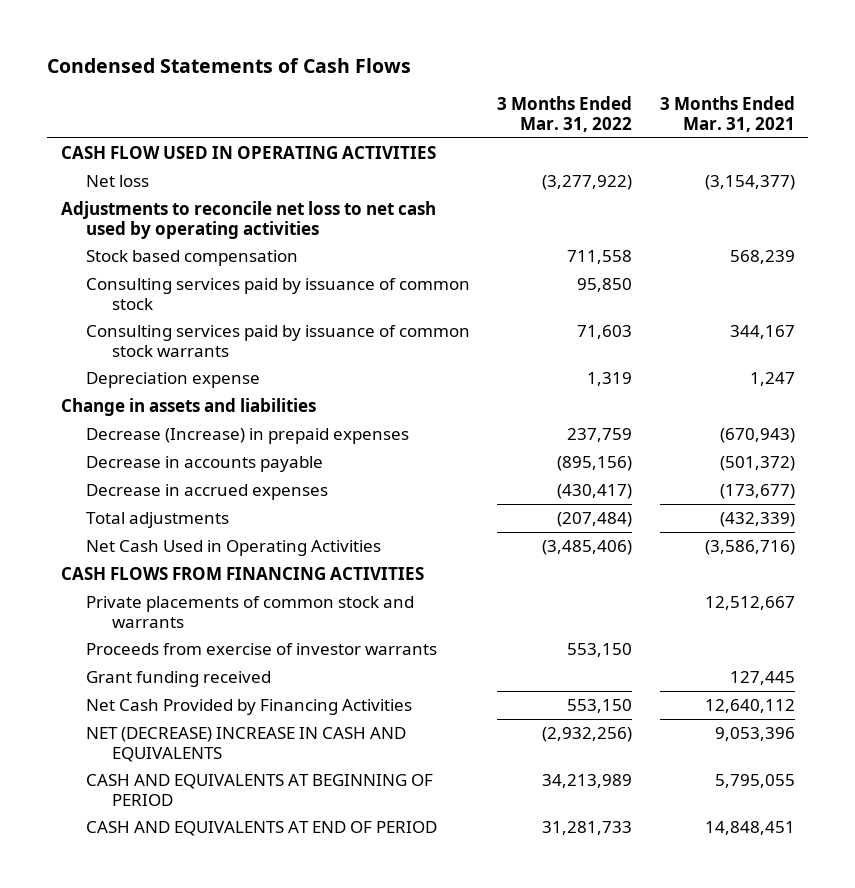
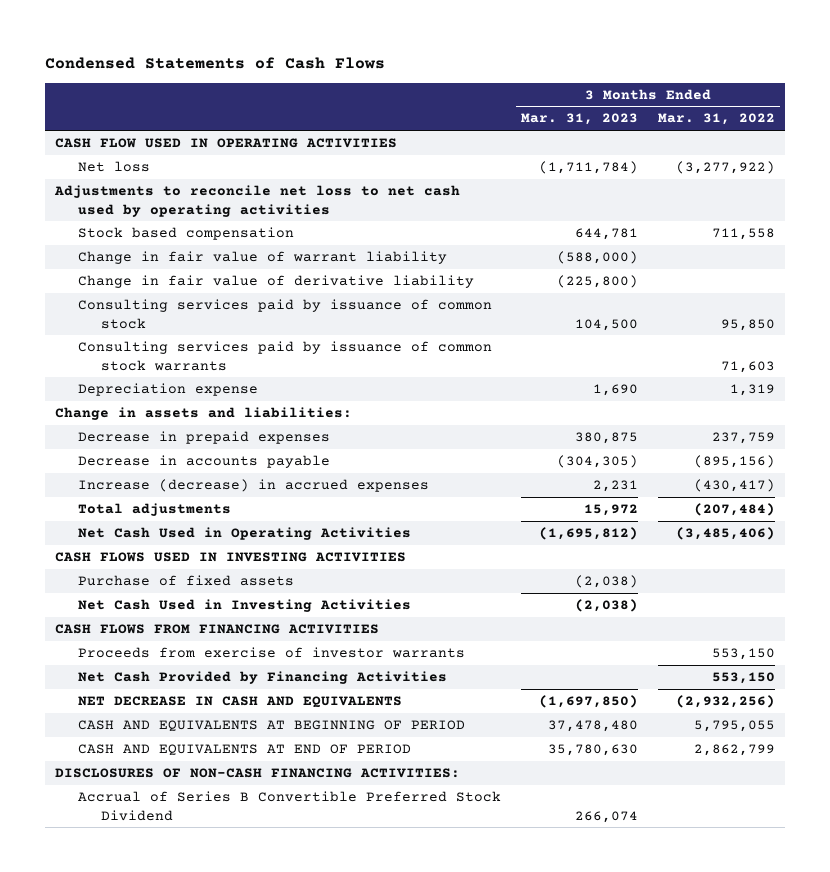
[659,96,795,132] 3 Months Ended Mar. 31, 2021 -> none
none -> [521,113,639,126] Mar. 31, 2023
none -> [78,251,448,265] Change in fair value of warrant liability
none -> [78,275,475,289] Change in fair value of derivative liability
[60,397,316,416] Change in assets and liabilities -> [55,407,353,421] Change in assets and liabilities:
[86,427,410,444] Decrease (Increase) in prepaid expenses -> [78,431,331,445] Decrease in prepaid expenses
[86,483,329,500] Decrease in accrued expenses -> [78,479,430,493] Increase (decrease) in accrued expenses
none -> [55,552,407,563] CASH FLOWS USED IN INVESTING ACTIVITIES
none -> [78,575,295,587] Purchase of fixed assets
none -> [78,599,412,613] Net Cash Used in Investing Activities
[86,595,415,628] Private placements of common stock and warrants -> none
[86,670,272,687] Grant funding received -> none
[86,726,407,762] NET (DECREASE) INCREASE IN CASH AND EQUIVALENTS -> [78,696,403,709] NET DECREASE IN CASH AND EQUIVALENTS
[542,773,633,788] 34,213,989 -> [693,720,775,733] 5,795,055
[542,820,633,835] 31,281,733 -> [693,744,775,757] 2,862,799
none -> [55,768,461,779] DISCLOSURES OF NON-CASH FINANCING ACTIVITIES:
none -> [78,791,502,821] Accrual of Series B Convertible Preferred Stock Dividend

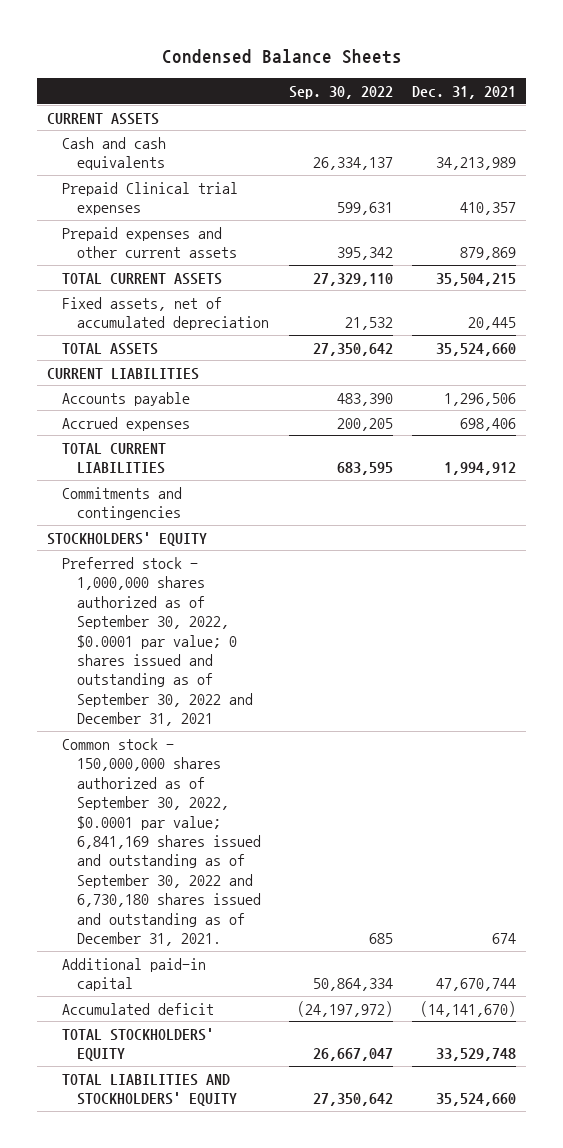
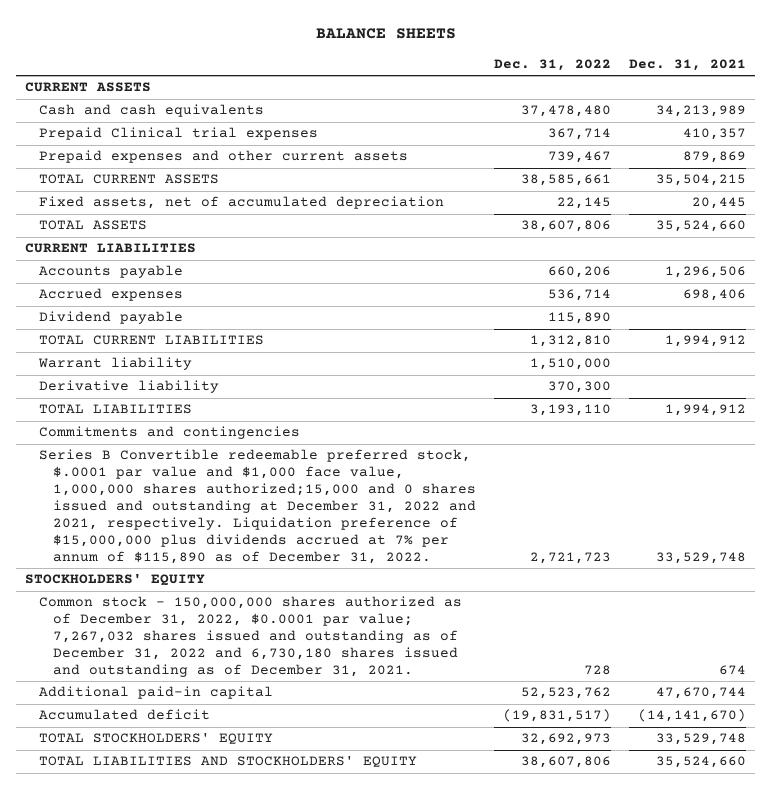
[161,49,402,65] Condensed Balance Sheets -> [315,28,456,40] BALANCE SHEETS
[288,86,393,100] Sep. 30, 2022 -> none
none -> [493,59,611,72] Dec. 31, 2022
none -> [38,311,183,325] Dividend payable
none -> [37,357,192,371] Warrant liability
none -> [38,380,219,394] Derivative liability
none -> [38,404,192,415] TOTAL LIABILITIES
none -> [38,449,476,565] Series B Convertible redeemable preferred stock, $.0001 par value and $1,000 face value, 1,000,000 shares authorized;15,000 and 0 shares issued and outstanding at December 31, 2022 and 2021, respectively. Liquidation preference of $15,000,000 plus dividends accrued at 7% per annum of $115,890 as of December 31, 2022.
[62,556,254,727] Preferred stock - 1,000,000 shares authorized as of September 30, 2022, $0.0001 par value; 0 shares issued and outstanding as of September 30, 2022 and December 31, 2021 -> none
[62,737,262,947] Common stock - 150,000,000 shares authorized as of September 30, 2022, $0.0001 par value; 6,841,169 shares issued and outstanding as of September 30, 2022 and 6,730,180 shares issued and outstanding as of December 31, 2021. -> [38,596,462,678] Common stock - 150,000,000 shares authorized as of December 31, 2022, $0.0001 par value; 7,267,032 shares issued and outstanding as of December 31, 2022 and 6,730,180 shares issued and outstanding as of December 31, 2021.

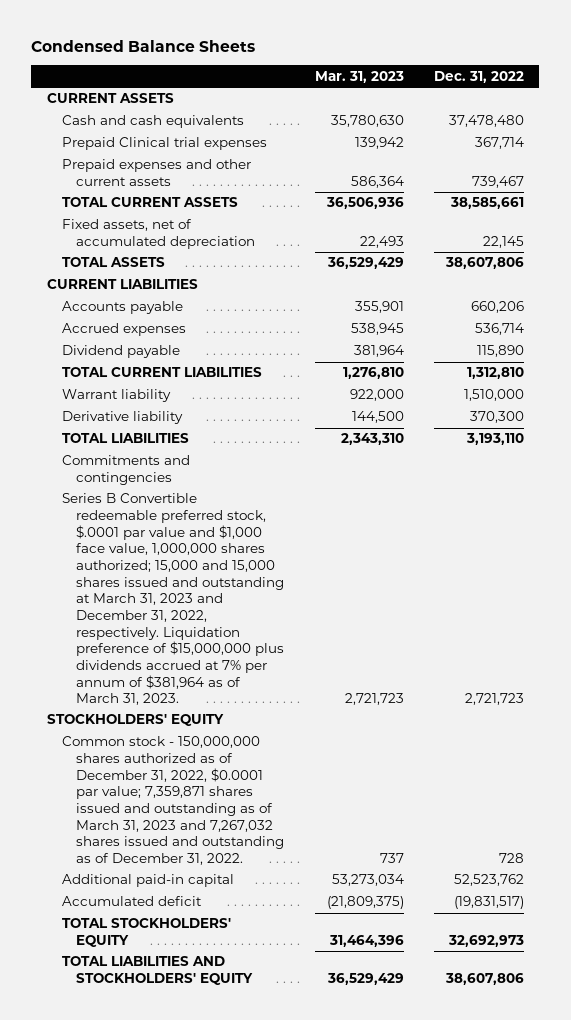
[315,28,456,40] BALANCE SHEETS -> [31,40,256,53] Condensed Balance Sheets
[629,59,747,72] Dec. 31, 2021 -> none
none -> [314,70,404,83] Mar. 31, 2023
[38,449,476,565] Series B Convertible redeemable preferred stock, $.0001 par value and $1,000 face value, 1,000,000 shares authorized;15,000 and 0 shares issued and outstanding at December 31, 2022 and 2021, respectively. Liquidation preference of $15,000,000 plus dividends accrued at 7% per annum of $115,890 as of December 31, 2022. -> [61,493,285,706] Series B Convertible redeemable preferred stock, $.0001 par value and $1,000 face value, 1,000,000 shares authorized; 15,000 and 15,000 shares issued and outstanding at March 31, 2023 and December 31, 2022, respectively. Liquidation preference of $15,000,000 plus dividends accrued at 7% per annum of $381,964 as of March 31, 2023.
[38,596,462,678] Common stock - 150,000,000 shares authorized as of December 31, 2022, $0.0001 par value; 7,267,032 shares issued and outstanding as of December 31, 2022 and 6,730,180 shares issued and outstanding as of December 31, 2021. -> [61,736,285,866] Common stock - 150,000,000 shares authorized as of December 31, 2022, $0.0001 par value; 7,359,871 shares issued and outstanding as of March 31, 2023 and 7,267,032 shares issued and outstanding as of December 31, 2022.

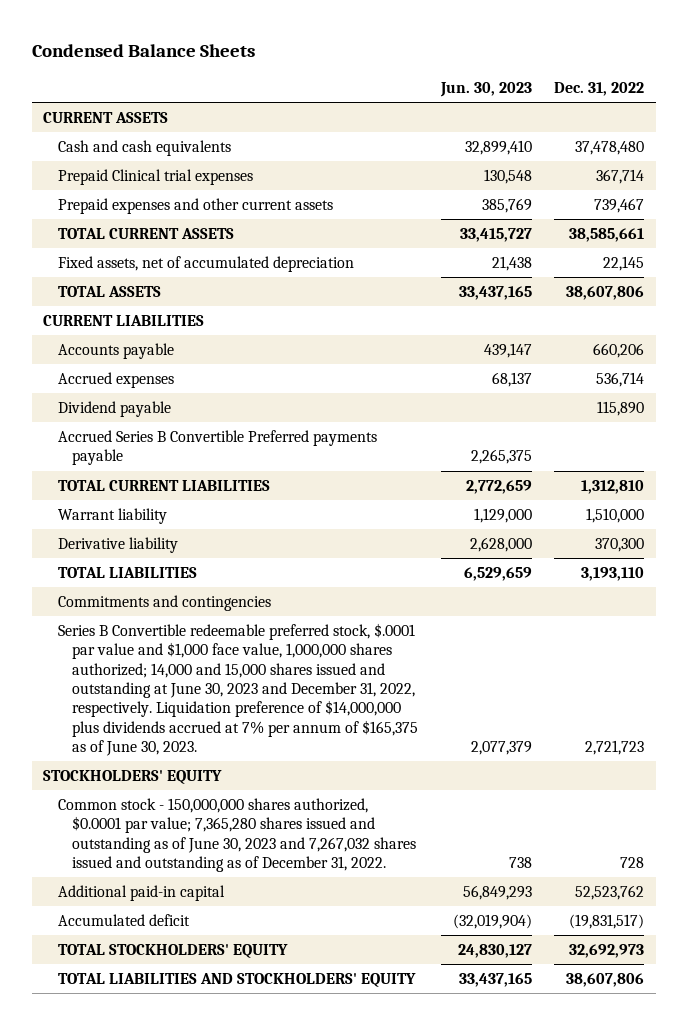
[314,70,404,83] Mar. 31, 2023 -> none
none -> [439,82,532,98] Jun. 30, 2023
none -> [57,430,377,466] Accrued Series B Convertible Preferred payments payable
[61,493,285,706] Series B Convertible redeemable preferred stock, $.0001 par value and $1,000 face value, 1,000,000 shares authorized; 15,000 and 15,000 shares issued and outstanding at March 31, 2023 and December 31, 2022, respectively. Liquidation preference of $15,000,000 plus dividends accrued at 7% per annum of $381,964 as of March 31, 2023. -> [57,623,419,756] Series B Convertible redeemable preferred stock, $.0001 par value and $1,000 face value, 1,000,000 shares authorized; 14,000 and 15,000 shares issued and outstanding at June 30, 2023 and December 31, 2022, respectively. Liquidation preference of $14,000,000 plus dividends accrued at 7% per annum of $165,375 as of June 30, 2023.
[61,736,285,866] Common stock - 150,000,000 shares authorized as of December 31, 2022, $0.0001 par value; 7,359,871 shares issued and outstanding as of March 31, 2023 and 7,267,032 shares issued and outstanding as of December 31, 2022. -> [57,798,417,873] Common stock - 150,000,000 shares authorized, $0.0001 par value; 7,365,280 shares issued and outstanding as of June 30, 2023 and 7,267,032 shares issued and outstanding as of December 31, 2022.

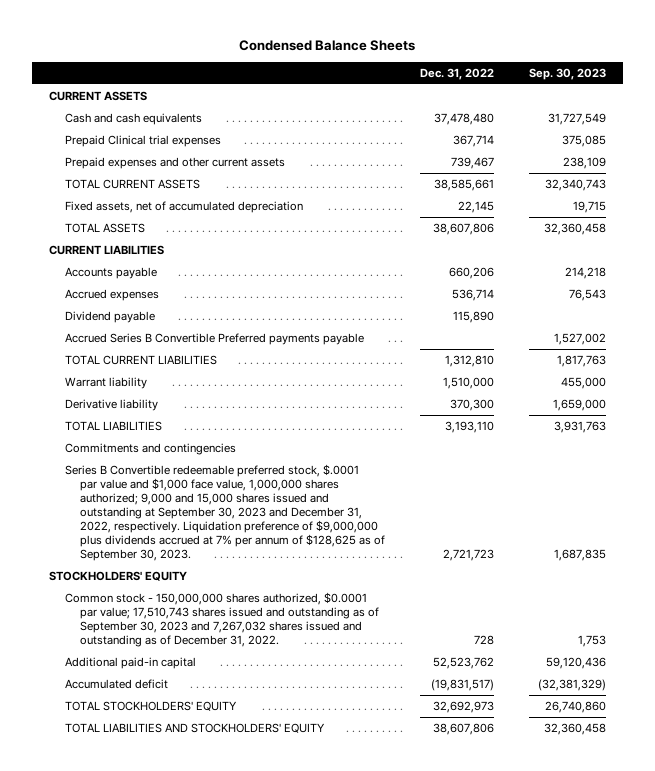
[439,82,532,98] Jun. 30, 2023 -> none
none -> [528,67,606,80] Sep. 30, 2023
[57,623,419,756] Series B Convertible redeemable preferred stock, $.0001 par value and $1,000 face value, 1,000,000 shares authorized; 14,000 and 15,000 shares issued and outstanding at June 30, 2023 and December 31, 2022, respectively. Liquidation preference of $14,000,000 plus dividends accrued at 7% per annum of $165,375 as of June 30, 2023. -> [64,464,386,561] Series B Convertible redeemable preferred stock, $.0001 par value and $1,000 face value, 1,000,000 shares authorized; 9,000 and 15,000 shares issued and outstanding at September 30, 2023 and December 31, 2022, respectively. Liquidation preference of $9,000,000 plus dividends accrued at 7% per annum of $128,625 as of September 30, 2023.
[57,798,417,873] Common stock - 150,000,000 shares authorized, $0.0001 par value; 7,365,280 shares issued and outstanding as of June 30, 2023 and 7,267,032 shares issued and outstanding as of December 31, 2022. -> [64,592,380,647] Common stock - 150,000,000 shares authorized, $0.0001 par value; 17,510,743 shares issued and outstanding as of September 30, 2023 and 7,267,032 shares issued and outstanding as of December 31, 2022.

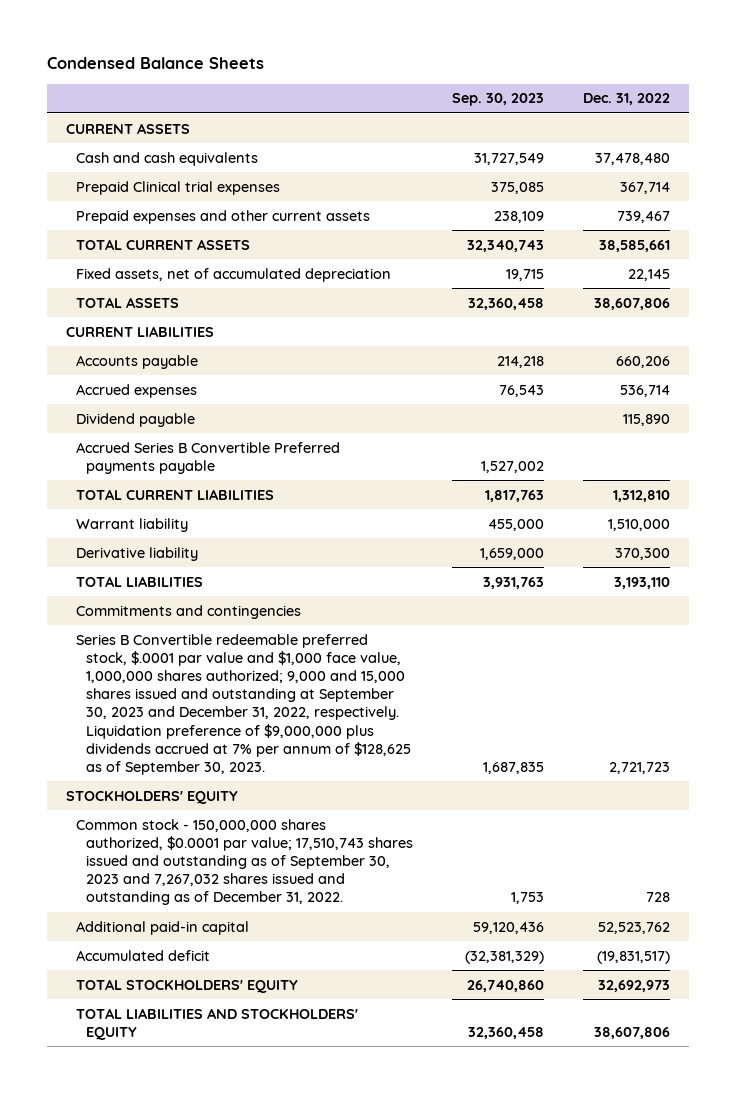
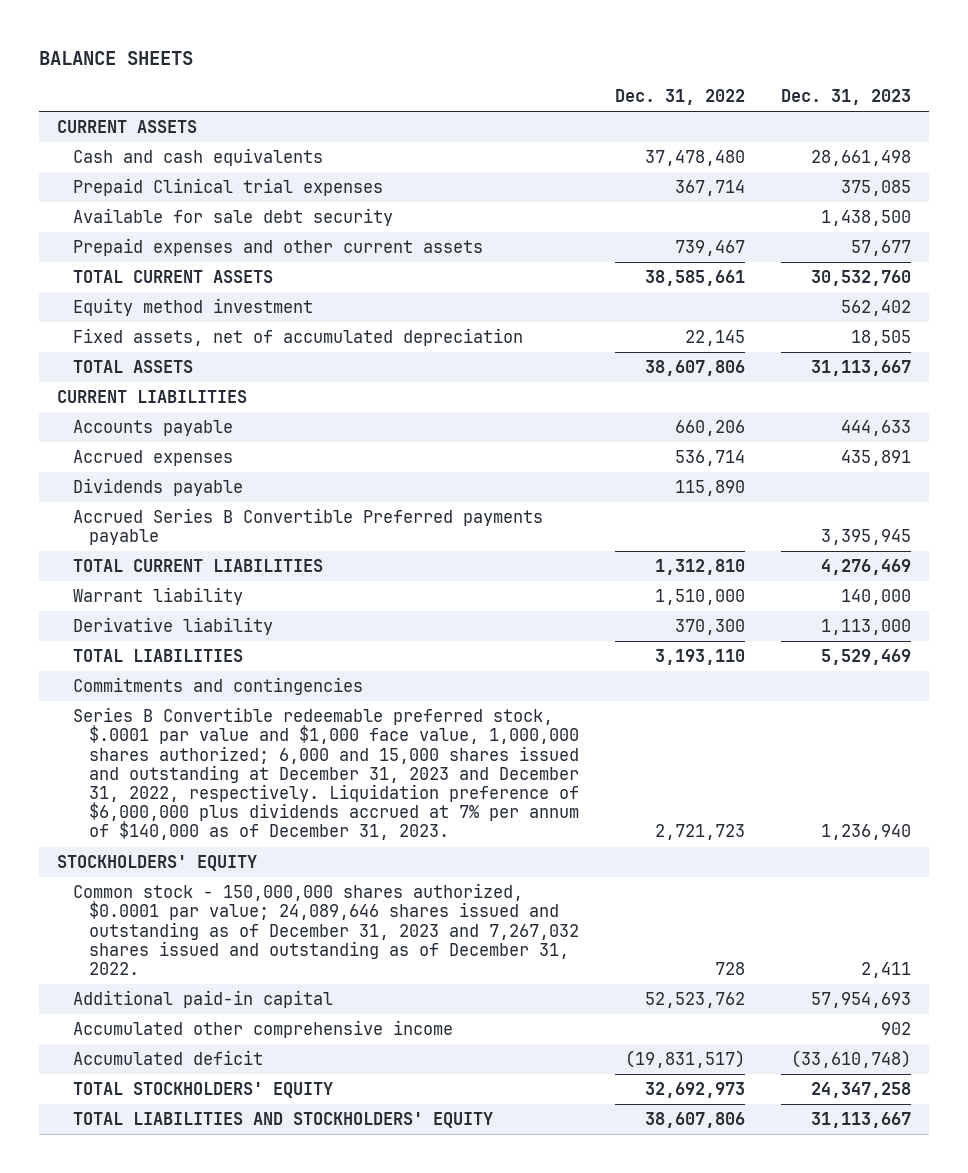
[46,57,264,70] Condensed Balance Sheets -> [39,50,194,65] BALANCE SHEETS
[452,93,545,107] Sep. 30, 2023 -> none
none -> [780,89,911,106] Dec. 31, 2023
none -> [72,208,393,227] Available for sale debt security
none -> [72,298,313,317] Equity method investment
[76,412,196,427] Dividend payable -> [72,478,243,497] Dividends payable
[76,633,412,776] Series B Convertible redeemable preferred stock, $.0001 par value and $1,000 face value, 1,000,000 shares authorized; 9,000 and 15,000 shares issued and outstanding at September 30, 2023 and December 31, 2022, respectively. Liquidation preference of $9,000,000 plus dividends accrued at 7% per annum of $128,625 as of September 30, 2023. -> [72,707,579,841] Series B Convertible redeemable preferred stock, $.0001 par value and $1,000 face value, 1,000,000 shares authorized; 6,000 and 15,000 shares issued and outstanding at December 31, 2023 and December 31, 2022, respectively. Liquidation preference of $6,000,000 plus dividends accrued at 7% per annum of $140,000 as of December 31, 2023.
[76,818,414,906] Common stock - 150,000,000 shares authorized, $0.0001 par value; 17,510,743 shares issued and outstanding as of September 30, 2023 and 7,267,032 shares issued and outstanding as of December 31, 2022. -> [72,883,579,975] Common stock - 150,000,000 shares authorized, $0.0001 par value; 24,089,646 shares issued and outstanding as of December 31, 2023 and 7,267,032 shares issued and outstanding as of December 31, 2022.
none -> [72,1020,453,1039] Accumulated other comprehensive income

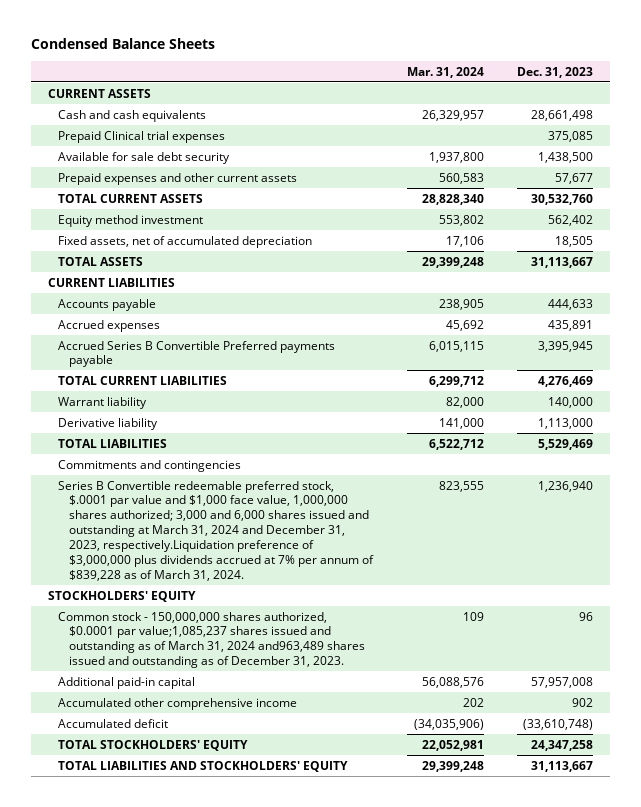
[39,50,194,65] BALANCE SHEETS -> [30,38,215,50] Condensed Balance Sheets
[614,89,745,106] Dec. 31, 2022 -> none
none -> [406,66,484,78] Mar. 31, 2024
[72,478,243,497] Dividends payable -> none
[72,707,579,841] Series B Convertible redeemable preferred stock, $.0001 par value and $1,000 face value, 1,000,000 shares authorized; 6,000 and 15,000 shares issued and outstanding at December 31, 2023 and December 31, 2022, respectively. Liquidation preference of $6,000,000 plus dividends accrued at 7% per annum of $140,000 as of December 31, 2023. -> [58,480,375,581] Series B Convertible redeemable preferred stock, $.0001 par value and $1,000 face value, 1,000,000 shares authorized; 3,000 and 6,000 shares issued and outstanding at March 31, 2024 and December 31, 2023, respectively.Liquidation preference of $3,000,000 plus dividends accrued at 7% per annum of $839,228 as of March 31, 2024.
[72,883,579,975] Common stock - 150,000,000 shares authorized, $0.0001 par value; 24,089,646 shares issued and outstanding as of December 31, 2023 and 7,267,032 shares issued and outstanding as of December 31, 2022. -> [58,611,366,669] Common stock - 150,000,000 shares authorized, $0.0001 par value;1,085,237 shares issued and outstanding as of March 31, 2024 and963,489 shares issued and outstanding as of December 31, 2023.
[860,961,911,978] 2,411 -> [579,611,594,621] 96
[810,992,911,1009] 57,954,693 -> [531,676,594,688] 57,957,008

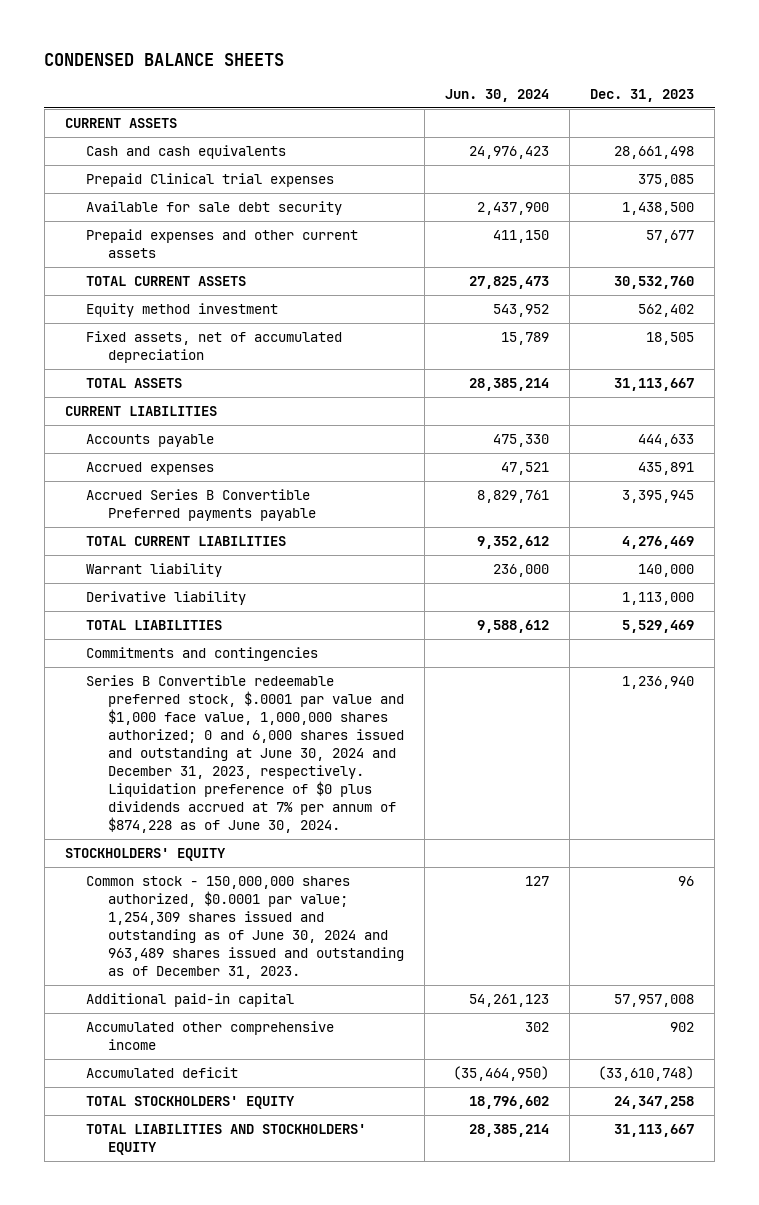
[30,38,215,50] Condensed Balance Sheets -> [44,53,285,67] CONDENSED BALANCE SHEETS
[406,66,484,78] Mar. 31, 2024 -> none
none -> [444,89,549,103] Jun. 30, 2024
[58,480,375,581] Series B Convertible redeemable preferred stock, $.0001 par value and $1,000 face value, 1,000,000 shares authorized; 3,000 and 6,000 shares issued and outstanding at March 31, 2024 and December 31, 2023, respectively.Liquidation preference of $3,000,000 plus dividends accrued at 7% per annum of $839,228 as of March 31, 2024. -> [86,675,404,834] Series B Convertible redeemable preferred stock, $.0001 par value and $1,000 face value, 1,000,000 shares authorized; 0 and 6,000 shares issued and outstanding at June 30, 2024 and December 31, 2023, respectively. Liquidation preference of $0 plus dividends accrued at 7% per annum of $874,228 as of June 30, 2024.
[58,611,366,669] Common stock - 150,000,000 shares authorized, $0.0001 par value;1,085,237 shares issued and outstanding as of March 31, 2024 and963,489 shares issued and outstanding as of December 31, 2023. -> [86,876,404,980] Common stock - 150,000,000 shares authorized, $0.0001 par value; 1,254,309 shares issued and outstanding as of June 30, 2024 and 963,489 shares issued and outstanding as of December 31, 2023.

